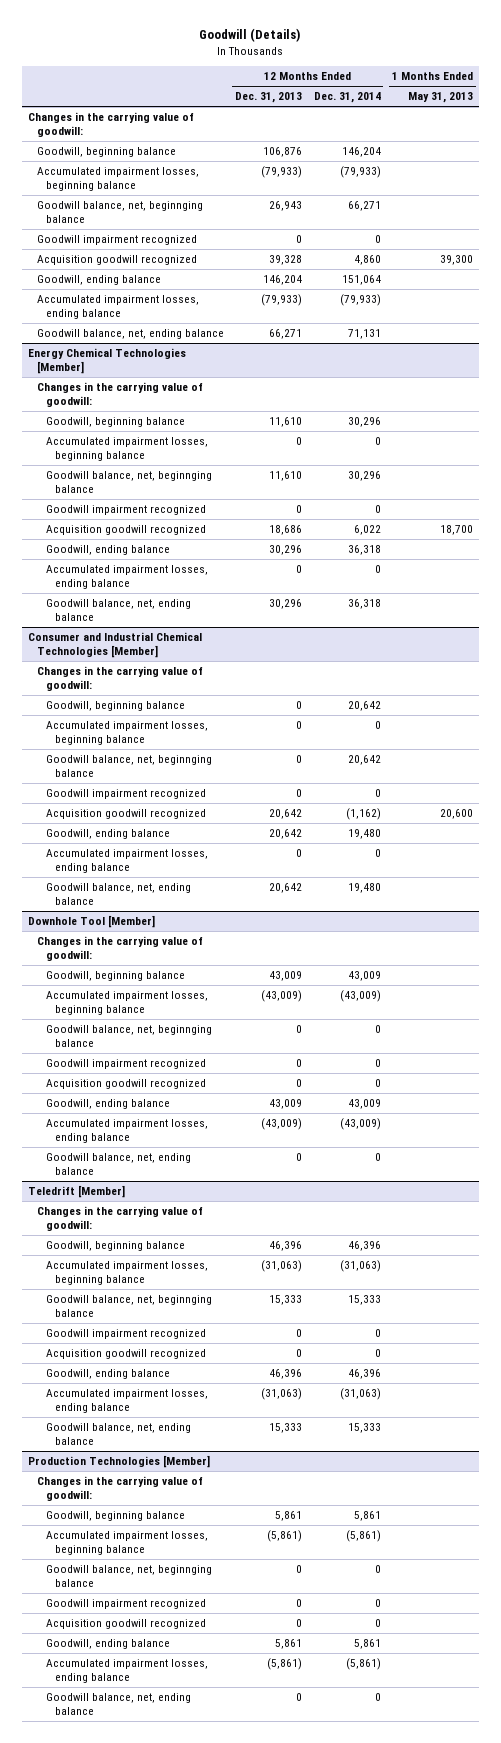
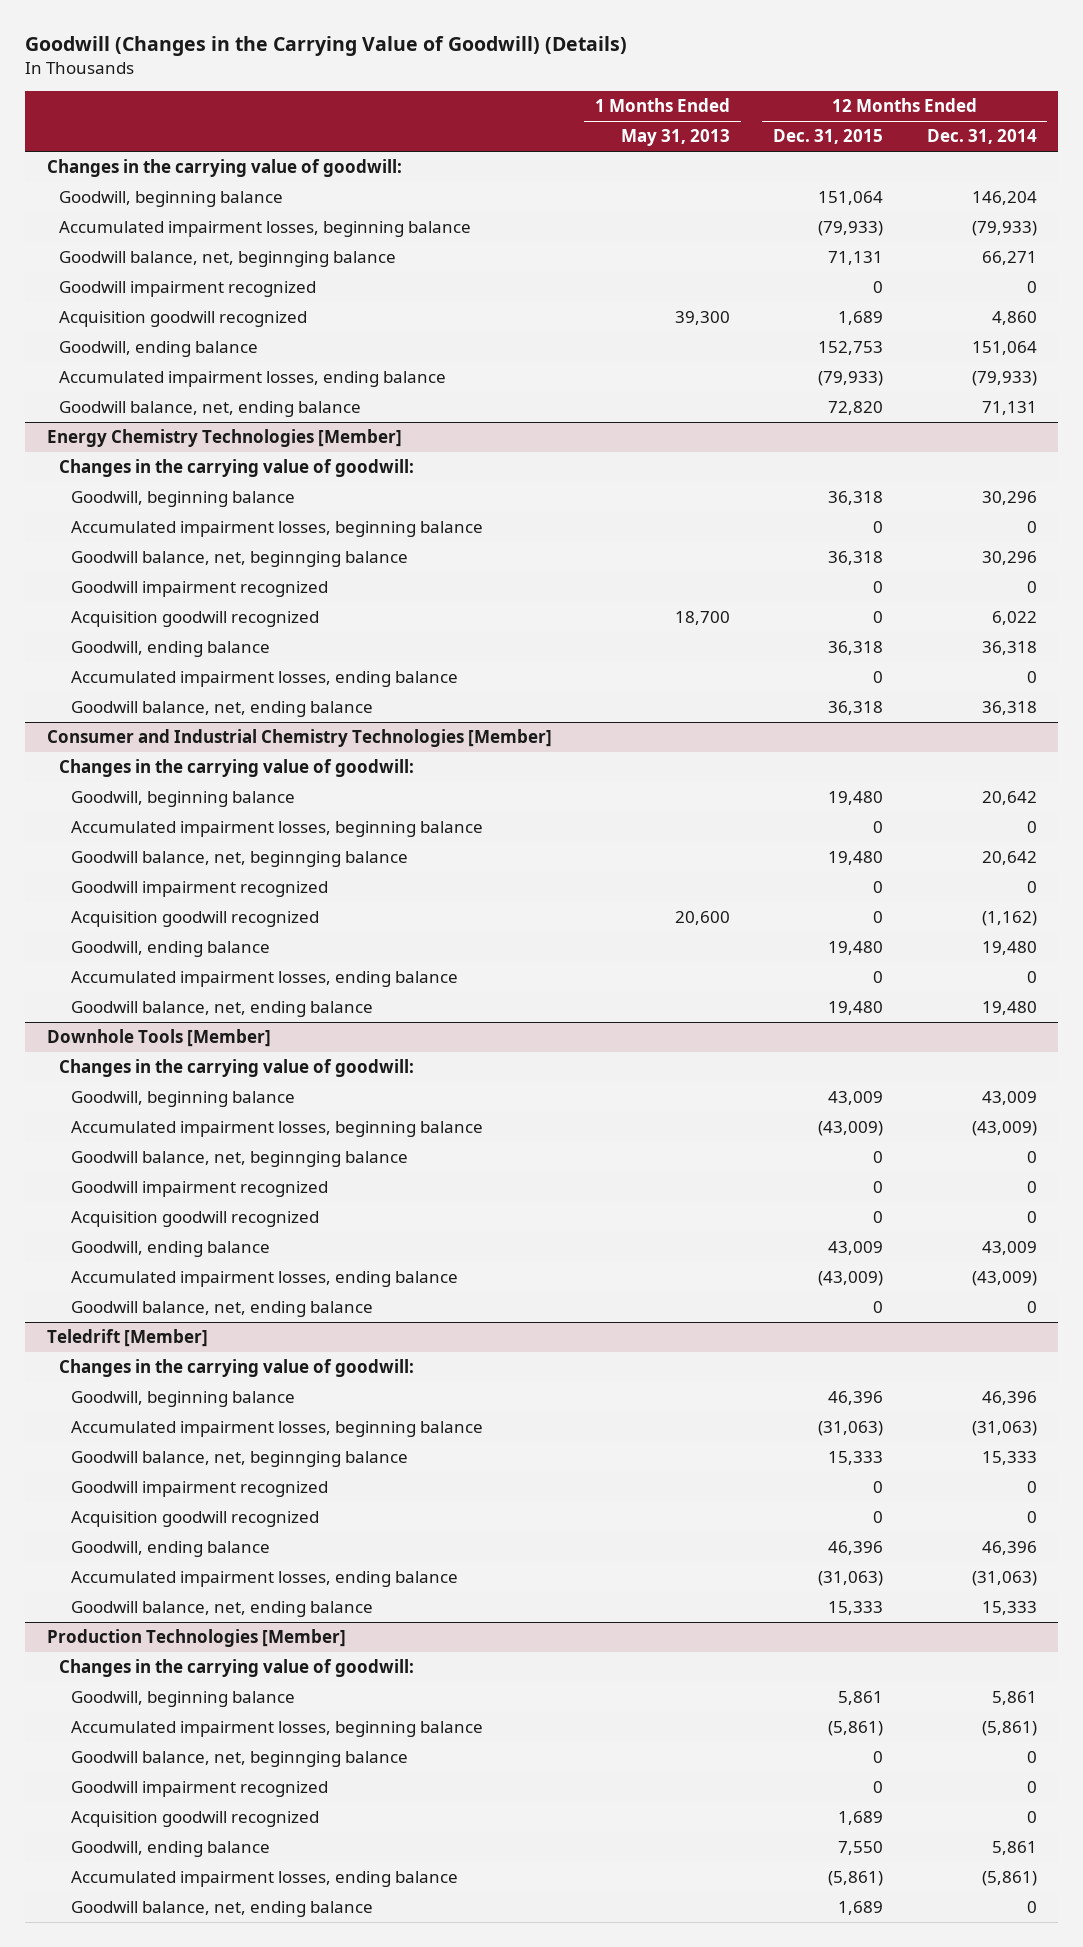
[199,28,301,43] Goodwill (Details) -> [25,36,628,57] Goodwill (Changes in the Carrying Value of Goodwill) (Details)
[235,92,303,104] Dec. 31, 2013 -> none
none -> [773,129,884,145] Dec. 31, 2015
[27,348,186,374] Energy Chemical Technologies [Member] -> [46,429,402,448] Energy Chemistry Technologies [Member]
[27,632,202,658] Consumer and Industrial Chemical Technologies [Member] -> [46,729,552,748] Consumer and Industrial Chemistry Technologies [Member]
[27,915,155,929] Downhole Tool [Member] -> [46,1029,271,1048] Downhole Tools [Member]

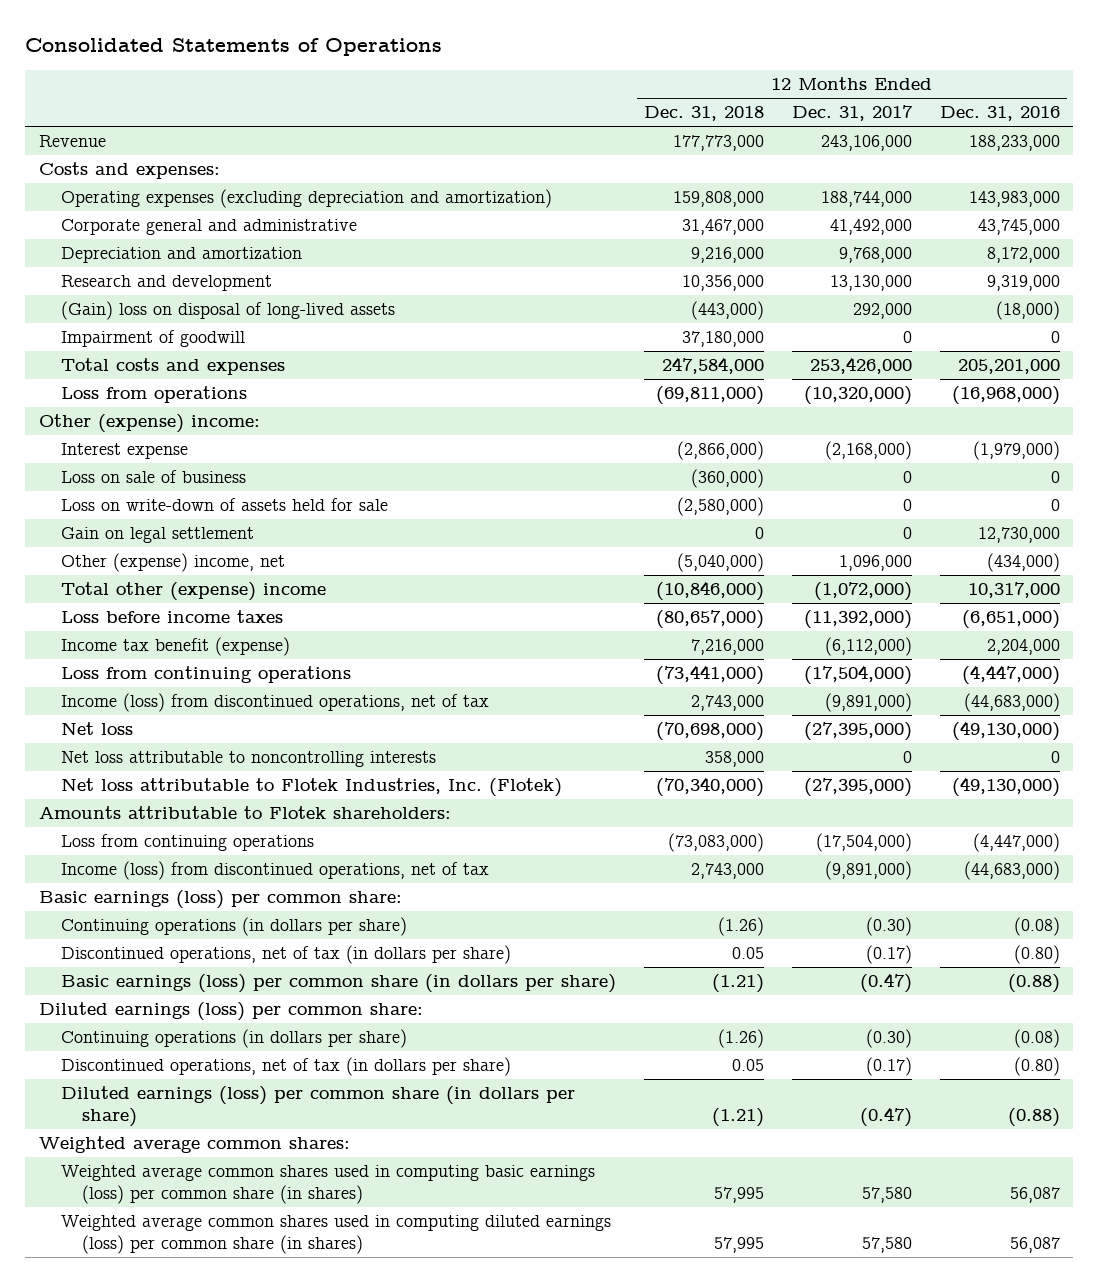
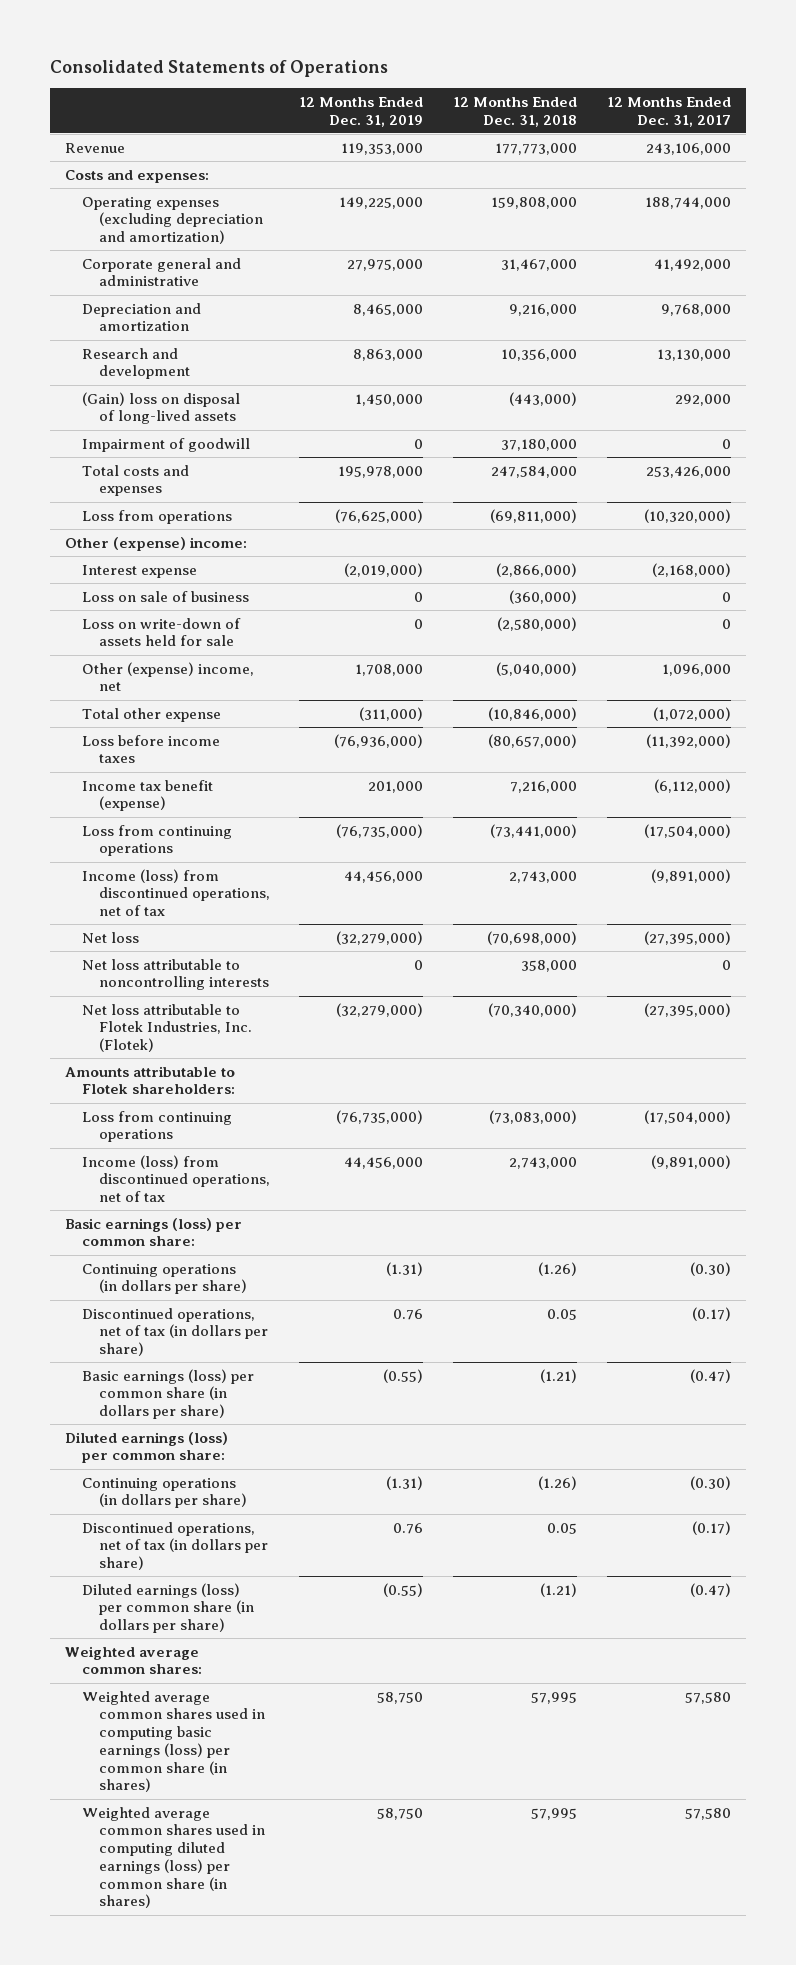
[939,106,1060,122] Dec. 31, 2016 -> none
none -> [299,97,424,127] 12 Months Ended Dec. 31, 2019
[60,527,254,544] Gain on legal settlement -> none
[60,582,326,602] Total other (expense) income -> [81,707,221,722] Total other expense

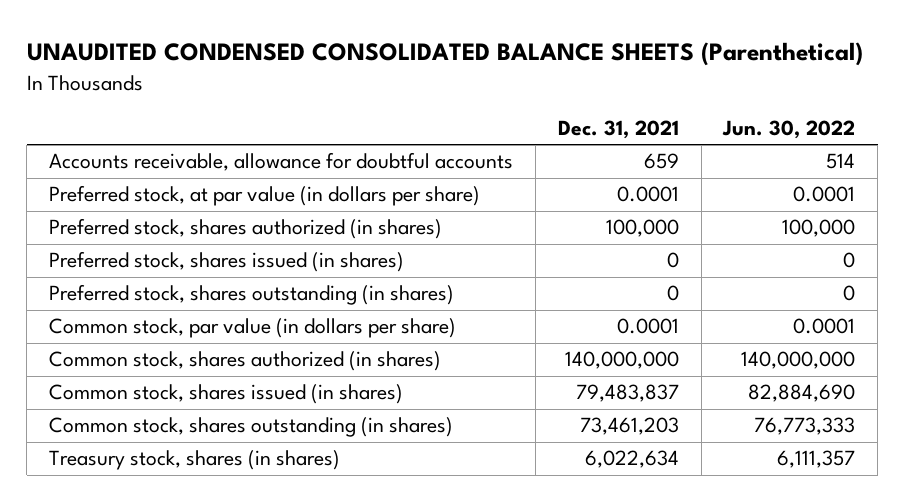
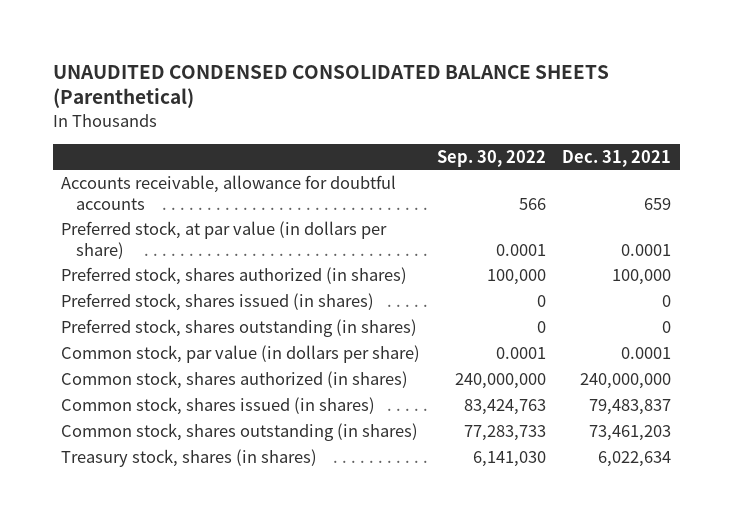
[722,119,856,139] Jun. 30, 2022 -> none
none -> [436,149,546,167] Sep. 30, 2022
[564,351,679,370] 140,000,000 -> [580,372,672,389] 240,000,000

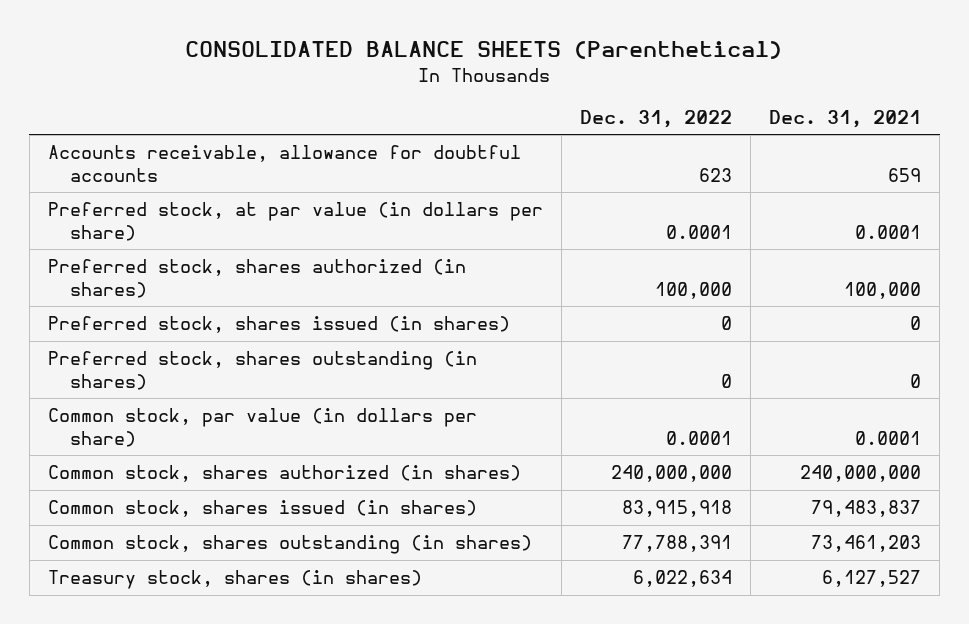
[52,64,609,109] UNAUDITED CONDENSED CONSOLIDATED BALANCE SHEETS (Parenthetical) -> [185,41,783,60] CONSOLIDATED BALANCE SHEETS (Parenthetical)
[436,149,546,167] Sep. 30, 2022 -> none
none -> [579,109,732,128] Dec. 31, 2022
[598,450,672,467] 6,022,634 -> [822,570,922,588] 6,127,527

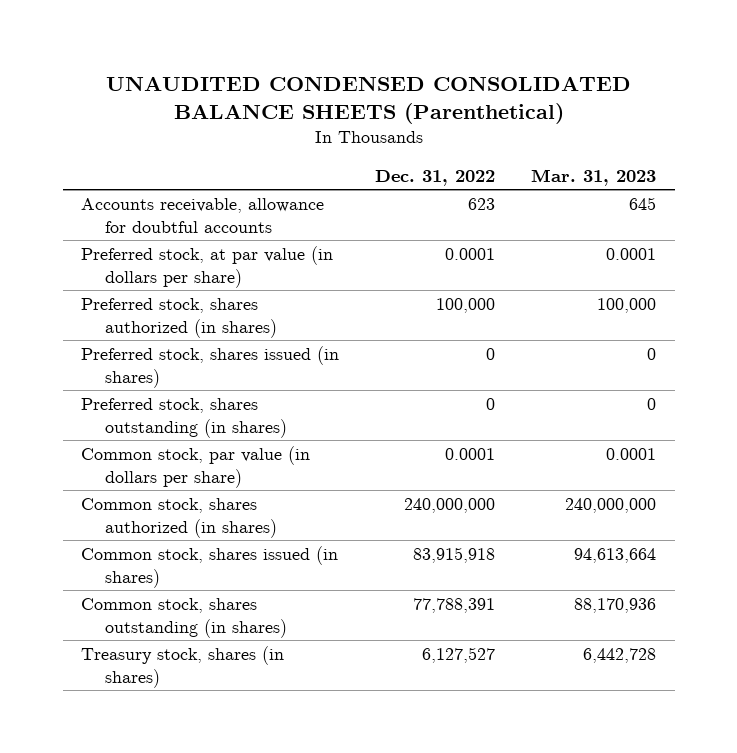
[185,41,783,60] CONSOLIDATED BALANCE SHEETS (Parenthetical) -> [105,75,631,124] UNAUDITED CONDENSED CONSOLIDATED BALANCE SHEETS (Parenthetical)
[769,109,922,128] Dec. 31, 2021 -> none
none -> [531,168,657,186] Mar. 31, 2023
[632,570,732,588] 6,022,634 -> [422,647,496,664] 6,127,527

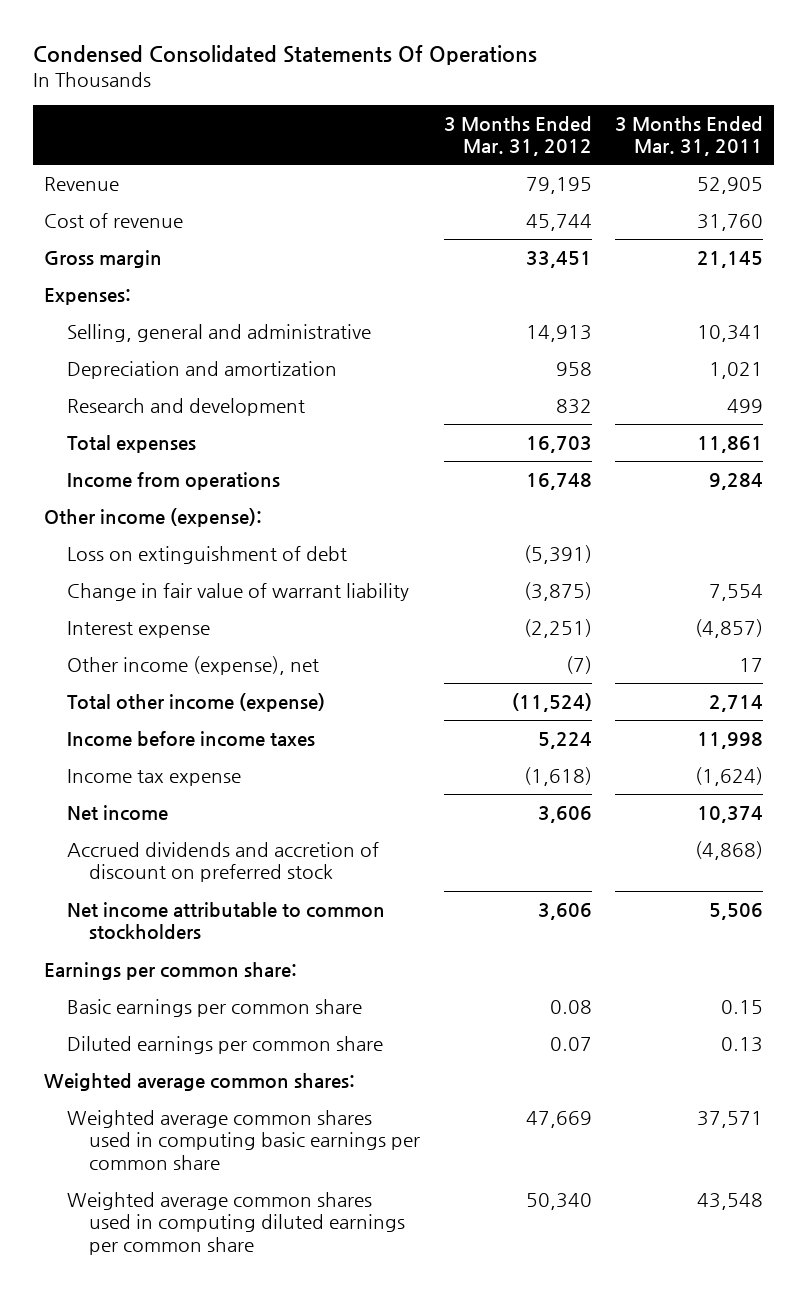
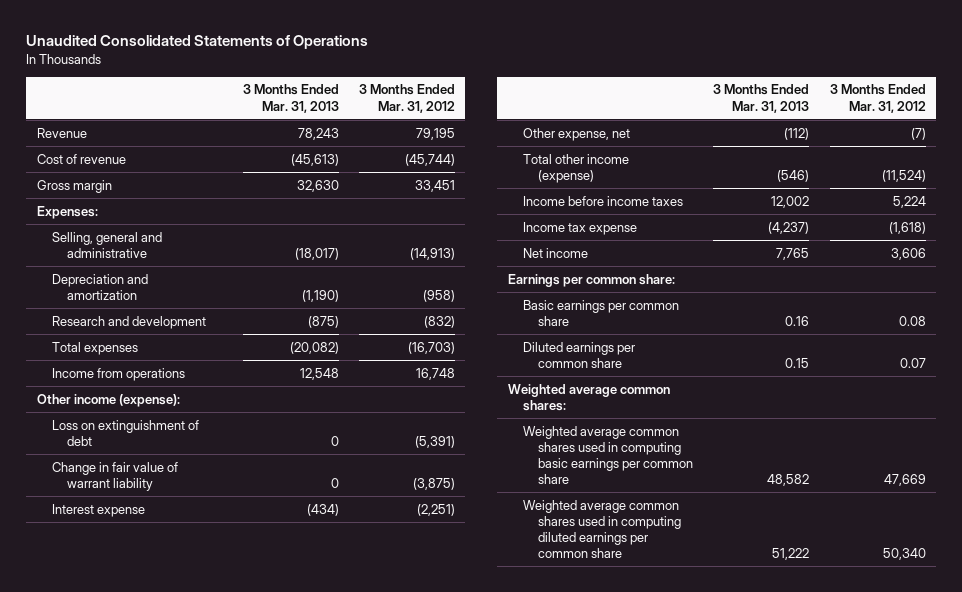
[32,45,537,66] Condensed Consolidated Statements Of Operations -> [26,35,369,50] Unaudited Consolidated Statements of Operations
[614,115,763,157] 3 Months Ended Mar. 31, 2011 -> none
none -> [242,84,339,113] 3 Months Ended Mar. 31, 2013
[525,213,592,231] 45,744 -> [404,153,455,166] (45,744)
[525,324,592,342] 14,913 -> [409,247,455,260] (14,913)
[555,361,592,376] 958 -> [422,289,455,302] (958)
[555,398,592,414] 832 -> [423,315,455,328] (832)
[525,435,592,453] 16,703 -> [407,341,455,354] (16,703)
[66,655,319,675] Other income (expense), net -> [522,127,630,141] Other expense, net
[66,841,379,883] Accrued dividends and accretion of discount on preferred stock -> none
[66,901,385,941] Net income attributable to common stockholders -> none

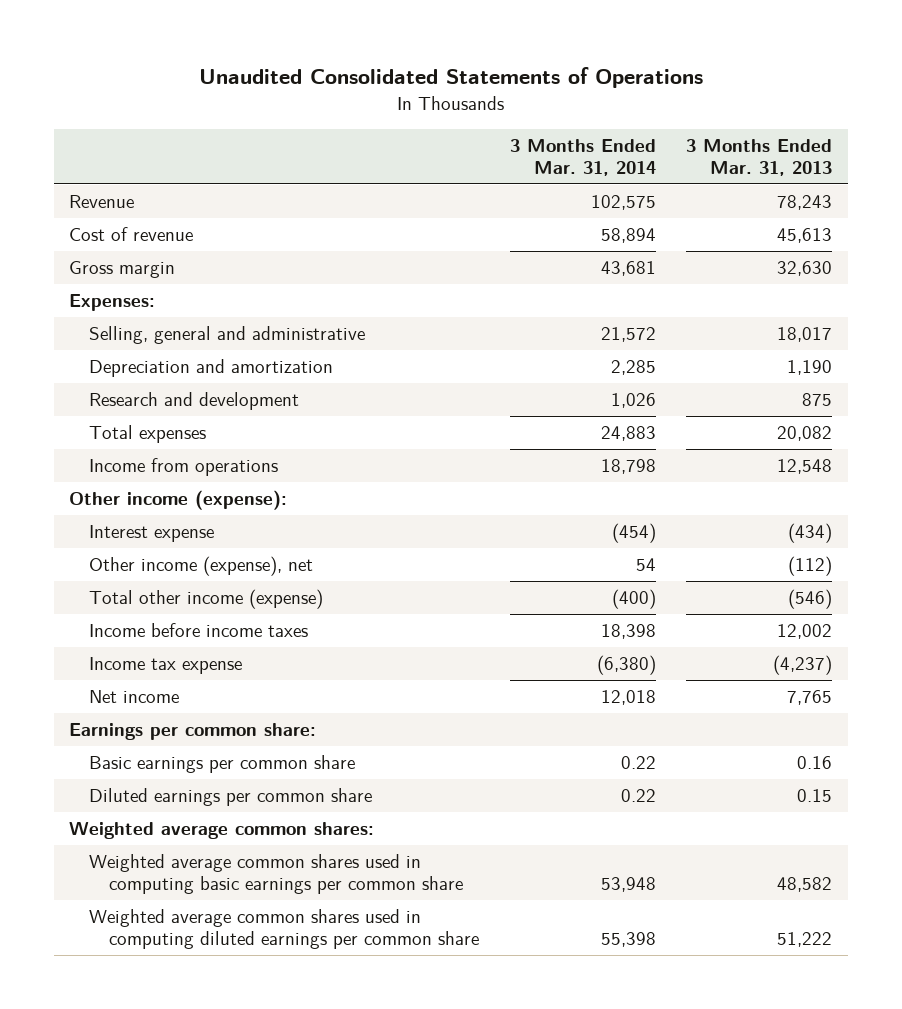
[358,84,455,113] 3 Months Ended Mar. 31, 2012 -> none
none -> [509,139,656,177] 3 Months Ended Mar. 31, 2014
[290,153,339,166] (45,613) -> [777,227,833,243] 45,613
[294,247,339,260] (18,017) -> [777,326,833,342] 18,017
[301,289,339,302] (1,190) -> [787,359,833,375] 1,190
[307,315,339,328] (875) -> [802,392,833,406] 875
[289,341,339,354] (20,082) -> [777,425,833,441] 20,082
[51,419,199,446] Loss on extinguishment of debt -> none
[51,461,178,491] Change in fair value of warrant liability -> none
[522,127,630,141] Other expense, net -> [89,555,314,576] Other income (expense), net

